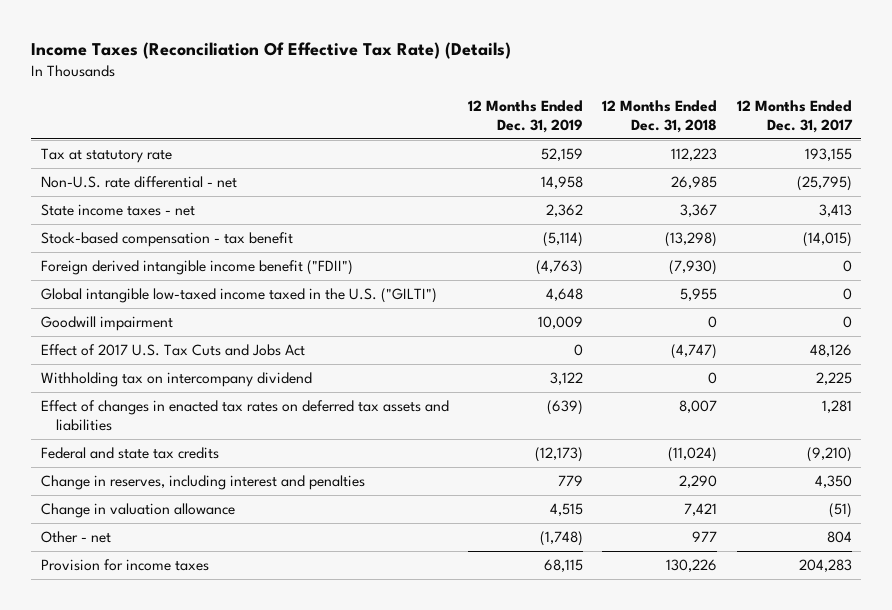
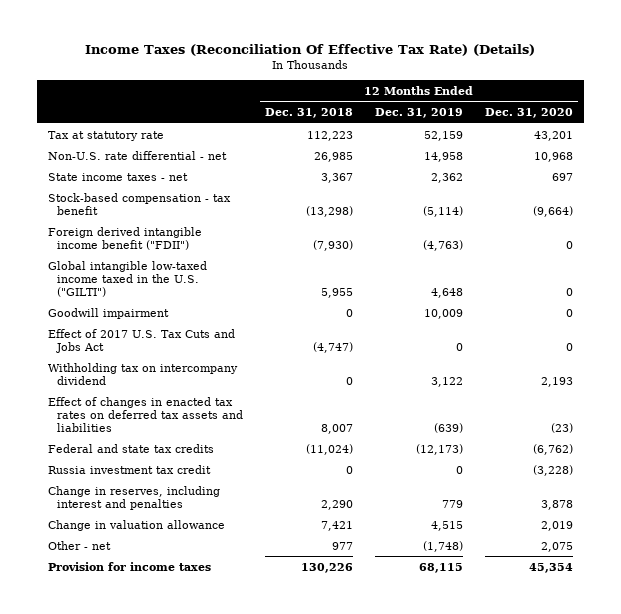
[736,100,853,133] 12 Months Ended Dec. 31, 2017 -> none
none -> [484,108,573,119] Dec. 31, 2020
none -> [48,464,212,474] Russia investment tax credit

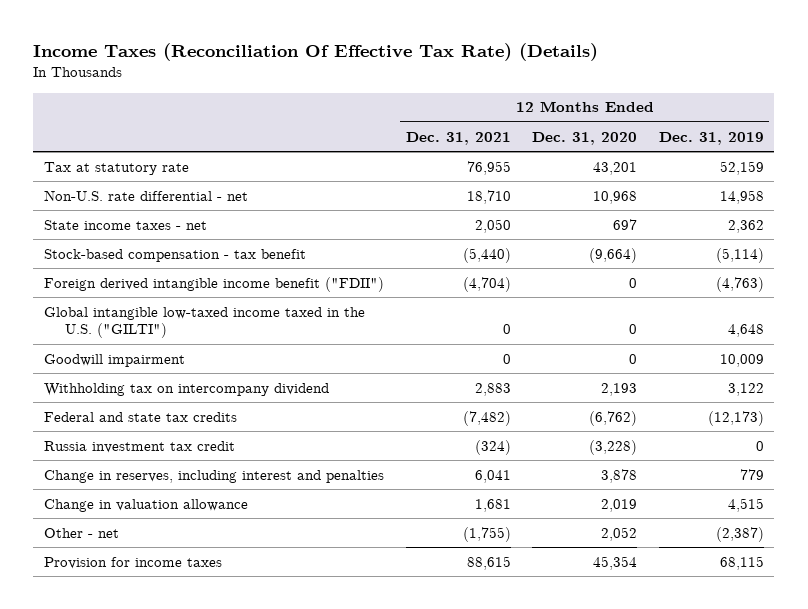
[264,108,353,119] Dec. 31, 2018 -> none
none -> [405,131,511,145] Dec. 31, 2021
[48,328,236,353] Effect of 2017 U.S. Tax Cuts and Jobs Act -> none
[48,396,244,432] Effect of changes in enacted tax rates on deferred tax assets and liabilities -> none
[422,540,463,552] (1,748) -> [715,526,764,542] (2,387)
[540,541,573,552] 2,075 -> [601,526,638,541] 2,052

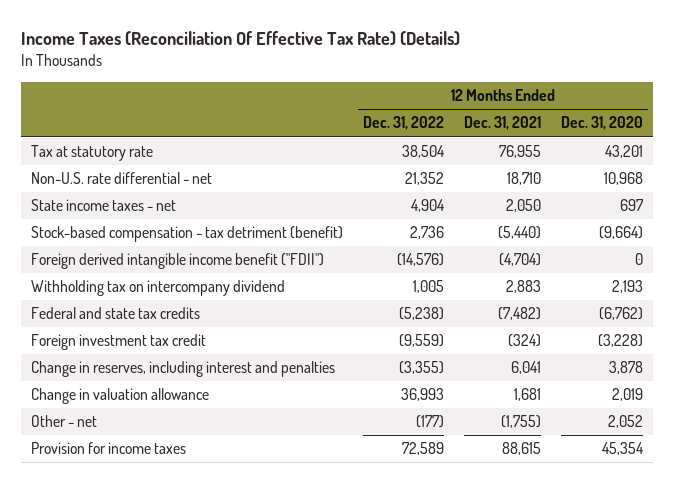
[658,131,764,145] Dec. 31, 2019 -> none
none -> [363,116,445,131] Dec. 31, 2022
[44,248,307,262] Stock-based compensation - tax benefit -> [31,226,344,243] Stock-based compensation - tax detriment (benefit)
[44,306,366,339] Global intangible low-taxed income taxed in the U.S. ("GILTI") -> none
[44,353,186,367] Goodwill impairment -> none
[44,440,236,453] Russia investment tax credit -> [31,334,207,351] Foreign investment tax credit

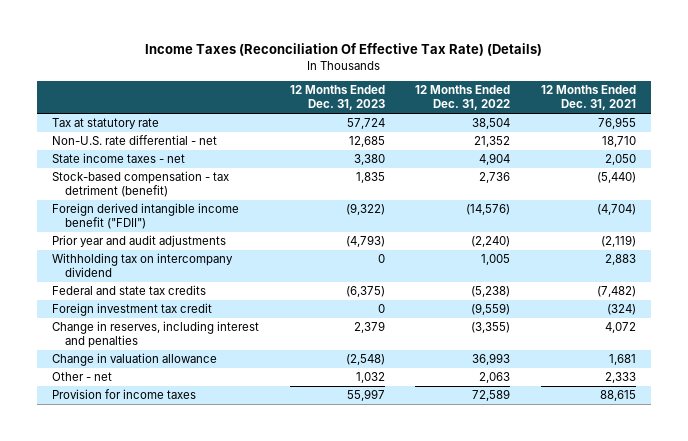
[561,116,644,131] Dec. 31, 2020 -> none
none -> [289,85,385,111] 12 Months Ended Dec. 31, 2023
none -> [52,235,227,248] Prior year and audit adjustments
[511,361,542,375] 6,041 -> [604,322,636,334] 4,072
[416,415,445,429] (177) -> [479,372,511,384] 2,063
[501,415,542,429] (1,755) -> [604,372,636,384] 2,333

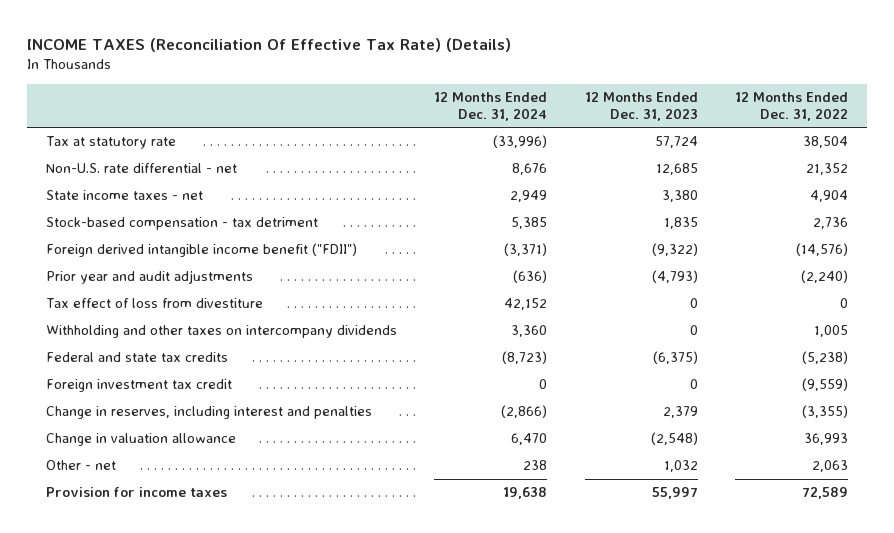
[144,43,542,57] Income Taxes (Reconciliation Of Effective Tax Rate) (Details) -> [27,37,512,52] INCOME TAXES (Reconciliation Of Effective Tax Rate) (Details)
[540,85,636,111] 12 Months Ended Dec. 31, 2021 -> none
none -> [434,92,548,121] 12 Months Ended Dec. 31, 2024
[52,171,230,198] Stock-based compensation - tax detriment (benefit) -> [45,217,318,231] Stock-based compensation - tax detriment
none -> [45,298,263,309] Tax effect of loss from divestiture
[52,253,234,278] Withholding tax on intercompany dividend -> [45,325,397,339] Withholding and other taxes on intercompany dividends

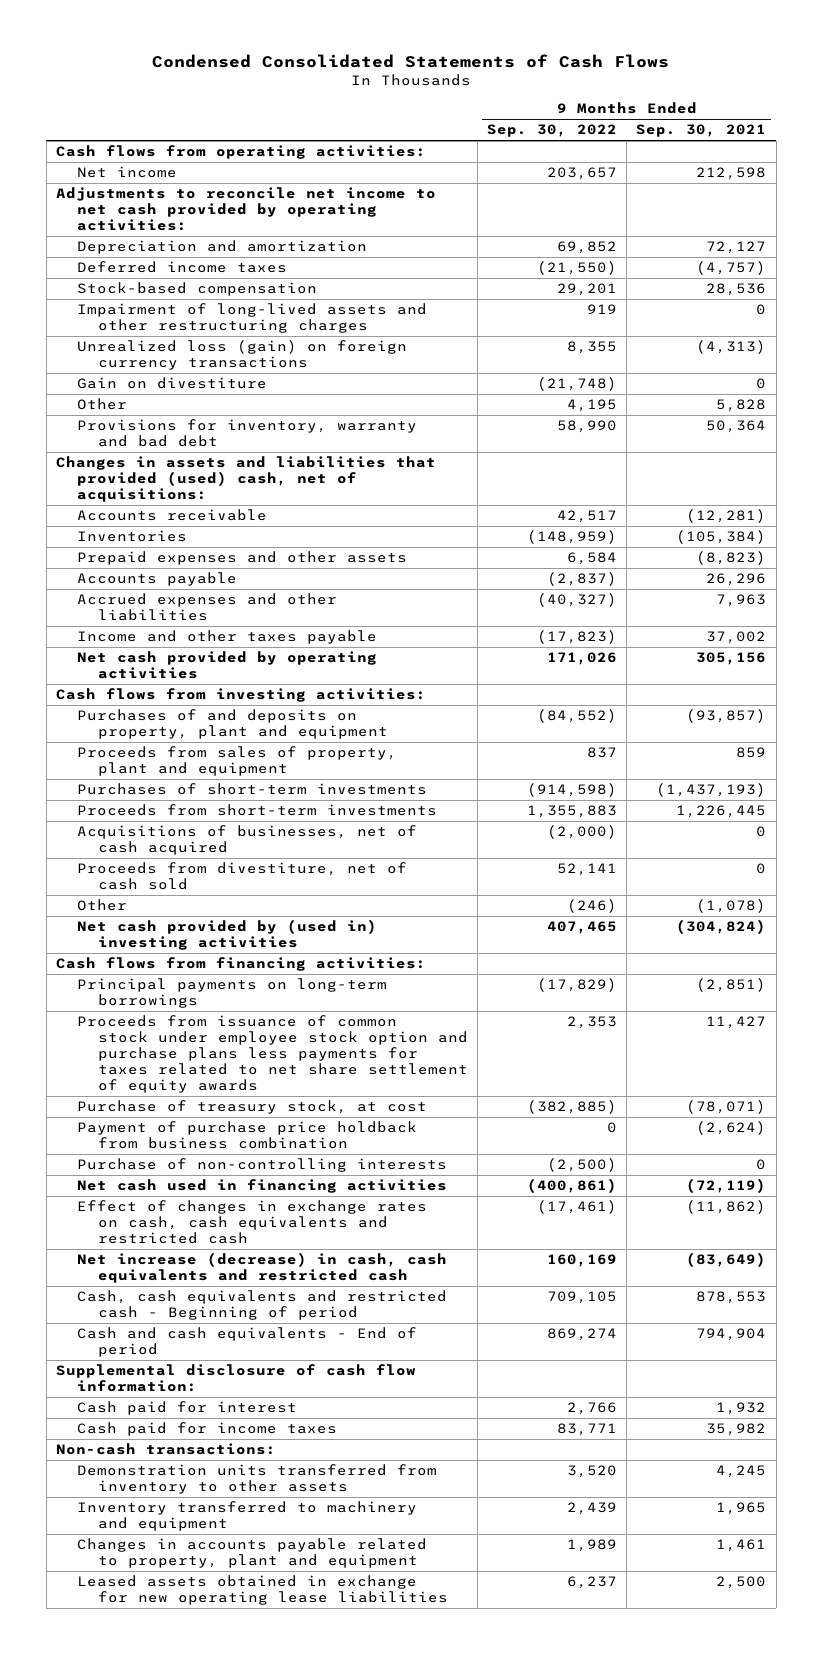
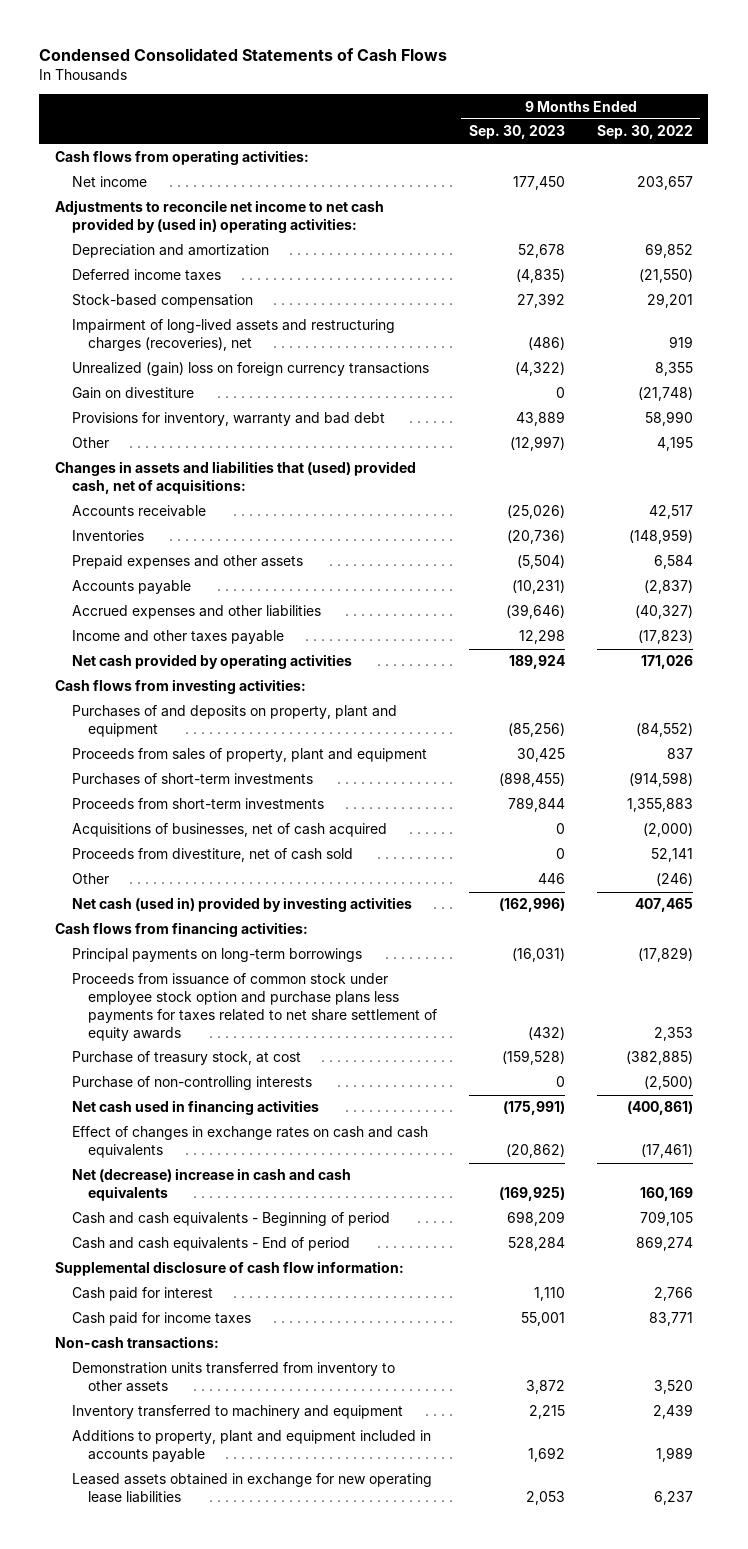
[636,124,767,138] Sep. 30, 2021 -> none
none -> [469,125,566,140] Sep. 30, 2023
[55,187,436,232] Adjustments to reconcile net income to net cash provided by operating activities: -> [55,200,385,234] Adjustments to reconcile net income to net cash provided by (used in) operating activities:
[76,303,427,334] Impairment of long-lived assets and other restructuring charges -> [71,319,395,352] Impairment of long-lived assets and restructuring charges (recoveries), net
[76,340,407,371] Unrealized loss (gain) on foreign currency transactions -> [71,362,429,377] Unrealized (gain) loss on foreign currency transactions
[76,398,127,411] Other -> [71,437,109,449] Other
[55,456,436,503] Changes in assets and liabilities that provided (used) cash, net of acquisitions: -> [55,461,417,495] Changes in assets and liabilities that (used) provided cash, net of acquisitions:
[76,919,377,951] Net cash provided by (used in) investing activities -> [71,897,412,913] Net cash (used in) provided by investing activities
[76,1121,417,1150] Payment of purchase price holdback from business combination -> none
[76,1200,427,1245] Effect of changes in exchange rates on cash, cash equivalents and restricted cash -> [71,1126,428,1159] Effect of changes in exchange rates on cash and cash equivalents
[76,1252,447,1284] Net increase (decrease) in cash, cash equivalents and restricted cash -> [71,1168,351,1202] Net (decrease) increase in cash and cash equivalents
[76,1290,447,1321] Cash, cash equivalents and restricted cash - Beginning of period -> [71,1212,390,1227] Cash and cash equivalents - Beginning of period
[76,1538,427,1569] Changes in accounts payable related to property, plant and equipment -> [71,1430,431,1463] Additions to property, plant and equipment included in accounts payable

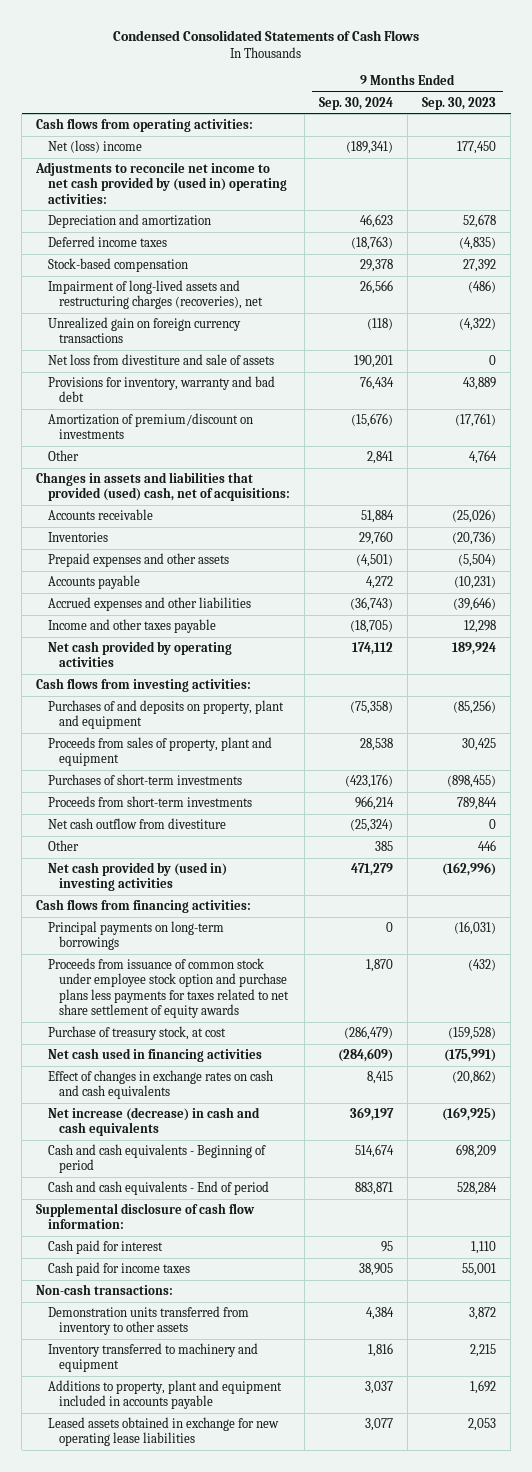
[596,125,693,140] Sep. 30, 2022 -> none
none -> [318,96,393,110] Sep. 30, 2024
[71,176,147,188] Net income -> [47,140,142,154] Net (loss) income
[71,387,194,400] Gain on divestiture -> none
[71,362,429,377] Unrealized (gain) loss on foreign currency transactions -> [47,317,241,344] Unrealized gain on foreign currency transactions
none -> [47,354,274,366] Net loss from divestiture and sale of assets
none -> [47,413,253,440] Amortization of premium/discount on investments
[510,436,566,452] (12,997) -> [469,450,498,465] 4,764
[55,461,417,495] Changes in assets and liabilities that (used) provided cash, net of acquisitions: -> [36,472,290,502] Changes in assets and liabilities that provided (used) cash, net of acquisitions:
[71,823,387,838] Acquisitions of businesses, net of cash acquired -> none
[71,848,353,863] Proceeds from divestiture, net of cash sold -> [47,818,226,830] Net cash outflow from divestiture
[71,897,412,913] Net cash (used in) provided by investing activities -> [47,862,227,892] Net cash provided by (used in) investing activities
[71,1076,312,1091] Purchase of non-controlling interests -> none
[71,1168,351,1202] Net (decrease) increase in cash and cash equivalents -> [47,1107,260,1137] Net increase (decrease) in cash and cash equivalents

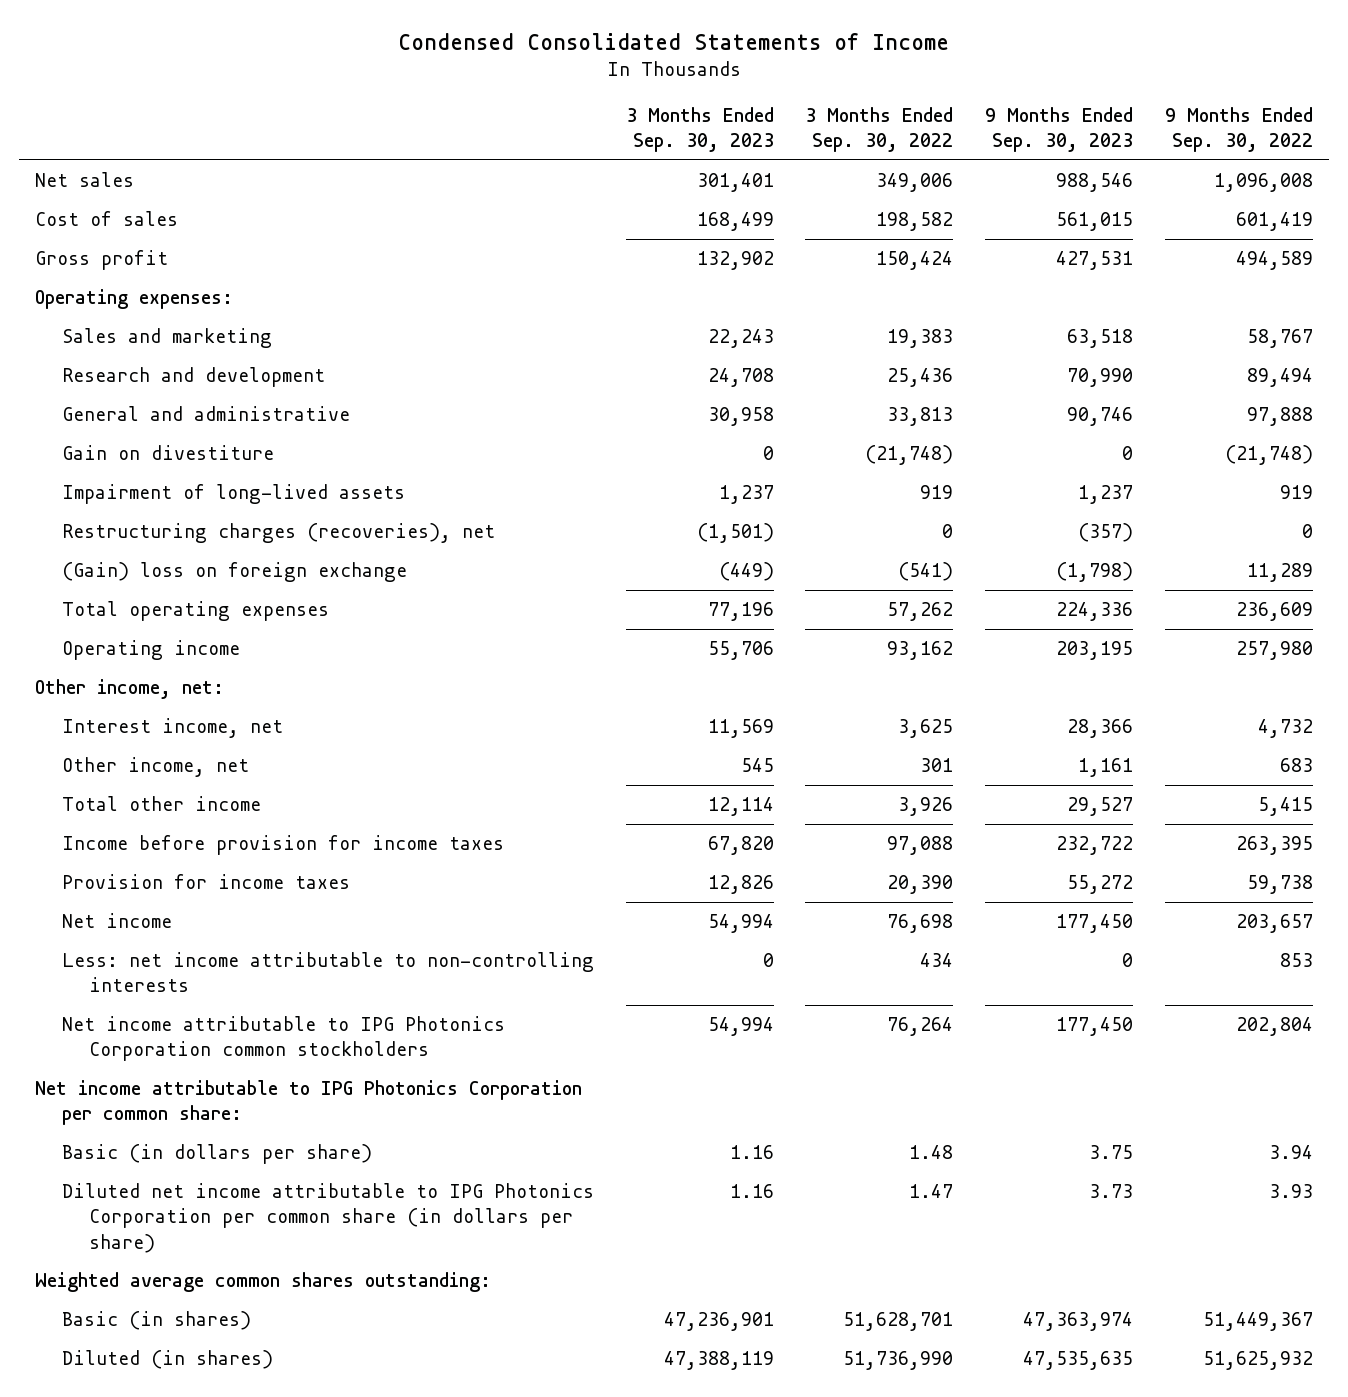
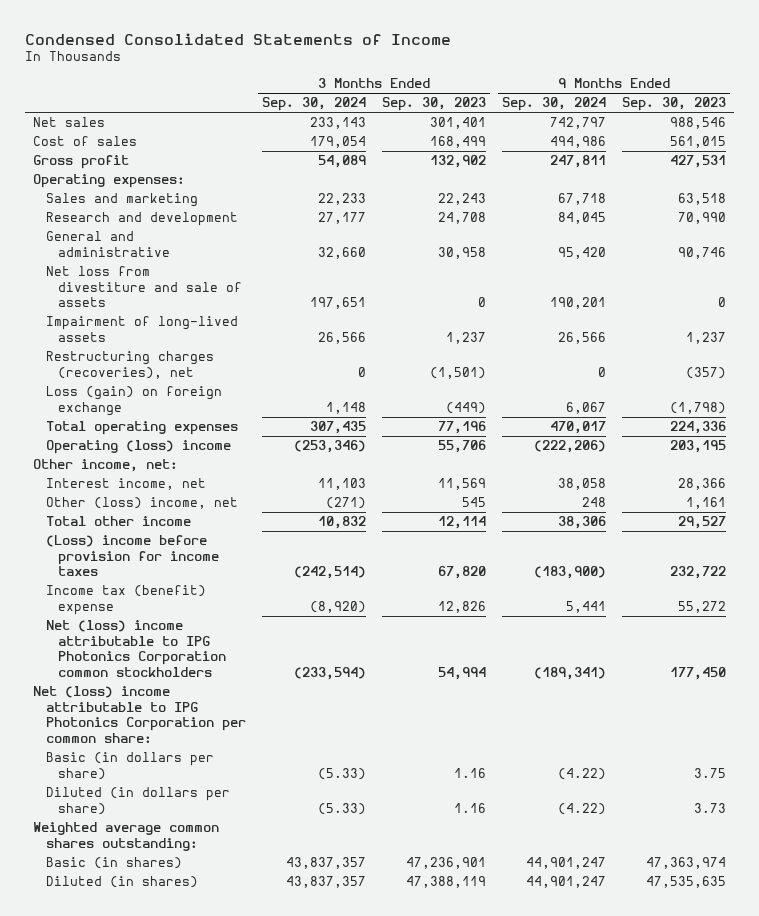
[805,106,954,153] 3 Months Ended Sep. 30, 2022 -> none
[1164,106,1313,153] 9 Months Ended Sep. 30, 2022 -> none
none -> [261,97,366,112] Sep. 30, 2024
none -> [501,97,606,112] Sep. 30, 2024
[61,445,274,461] Gain on divestiture -> none
none -> [45,266,243,308] Net loss from divestiture and sale of assets
[61,562,407,583] (Gain) loss on foreign exchange -> [45,386,222,416] Loss (gain) on foreign exchange
[61,640,240,661] Operating income -> [45,440,231,455] Operating (loss) income
[61,757,249,778] Other income, net -> [45,497,238,510] Other (loss) income, net
[61,913,172,929] Net income -> none
[61,952,594,993] Less: net income attributable to non-controlling interests -> none
[61,835,504,856] Income before provision for income taxes -> [45,535,220,577] (Loss) income before provision for income taxes
[61,874,350,890] Provision for income taxes -> [45,585,206,615] Income tax (benefit) expense
[61,1016,505,1062] Net income attributable to IPG Photonics Corporation common stockholders -> [45,620,227,677] Net (loss) income attributable to IPG Photonics Corporation common stockholders
[34,1080,582,1126] Net income attributable to IPG Photonics Corporation per common share: -> [33,686,246,743] Net (loss) income attributable to IPG Photonics Corporation per common share:
[61,1183,594,1253] Diluted net income attributable to IPG Photonics Corporation per common share (in dollars per share) -> [45,787,230,815] Diluted (in dollars per share)

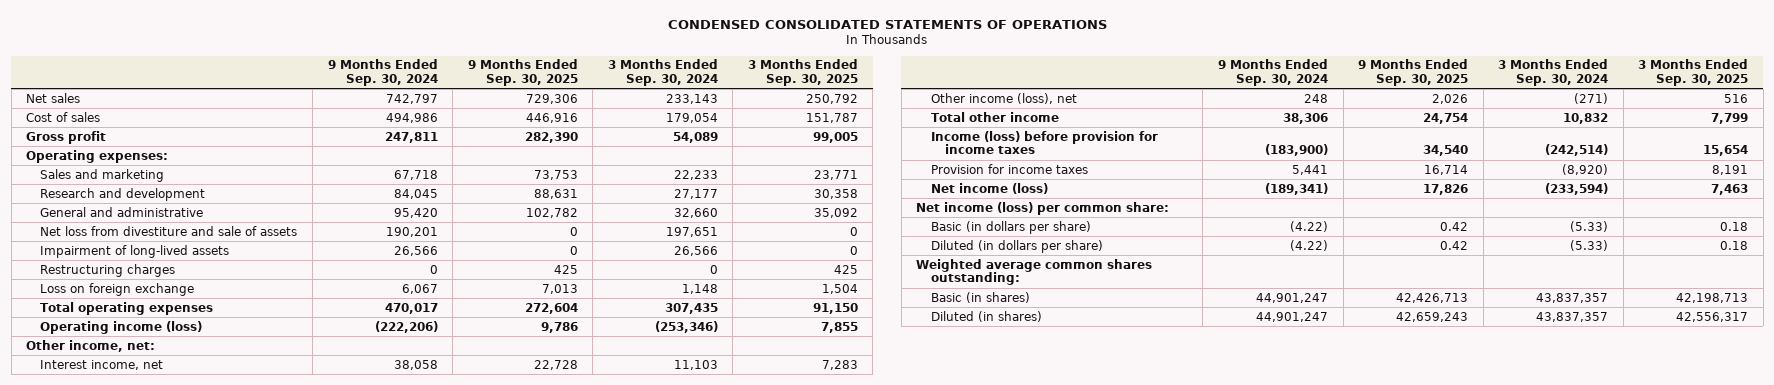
[25,32,452,45] Condensed Consolidated Statements of Income -> [668,19,1108,29] CONDENSED CONSOLIDATED STATEMENTS OF OPERATIONS
[381,97,486,112] Sep. 30, 2023 -> none
[621,97,726,112] Sep. 30, 2023 -> none
none -> [467,59,578,86] 9 Months Ended Sep. 30, 2025
none -> [747,59,858,86] 3 Months Ended Sep. 30, 2025
[45,351,214,379] Restructuring charges (recoveries), net -> [40,263,176,277] Restructuring charges
[45,386,222,416] Loss (gain) on foreign exchange -> [40,282,195,296] Loss on foreign exchange
[45,440,231,455] Operating (loss) income -> [40,320,203,334] Operating income (loss)
[45,497,238,510] Other (loss) income, net -> [930,92,1077,104] Other income (loss), net
[45,535,220,577] (Loss) income before provision for income taxes -> [930,130,1158,155] Income (loss) before provision for income taxes
[45,585,206,615] Income tax (benefit) expense -> [930,163,1088,174] Provision for income taxes
[45,620,227,677] Net (loss) income attributable to IPG Photonics Corporation common stockholders -> [930,182,1048,194] Net income (loss)
[33,686,246,743] Net (loss) income attributable to IPG Photonics Corporation per common share: -> [916,201,1170,215] Net income (loss) per common share:

